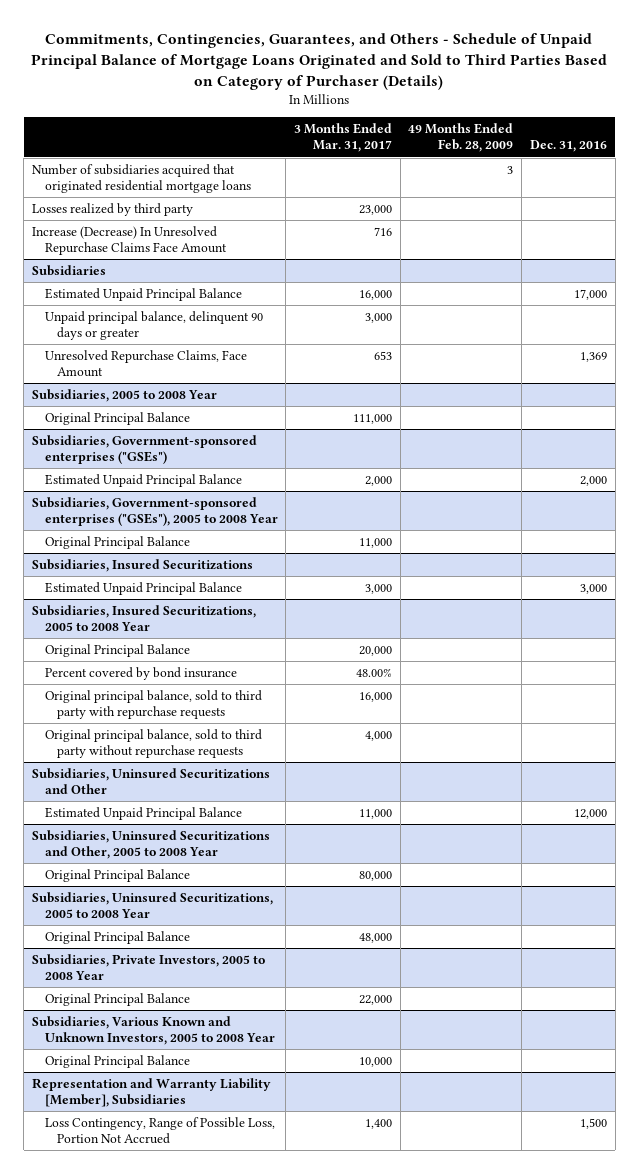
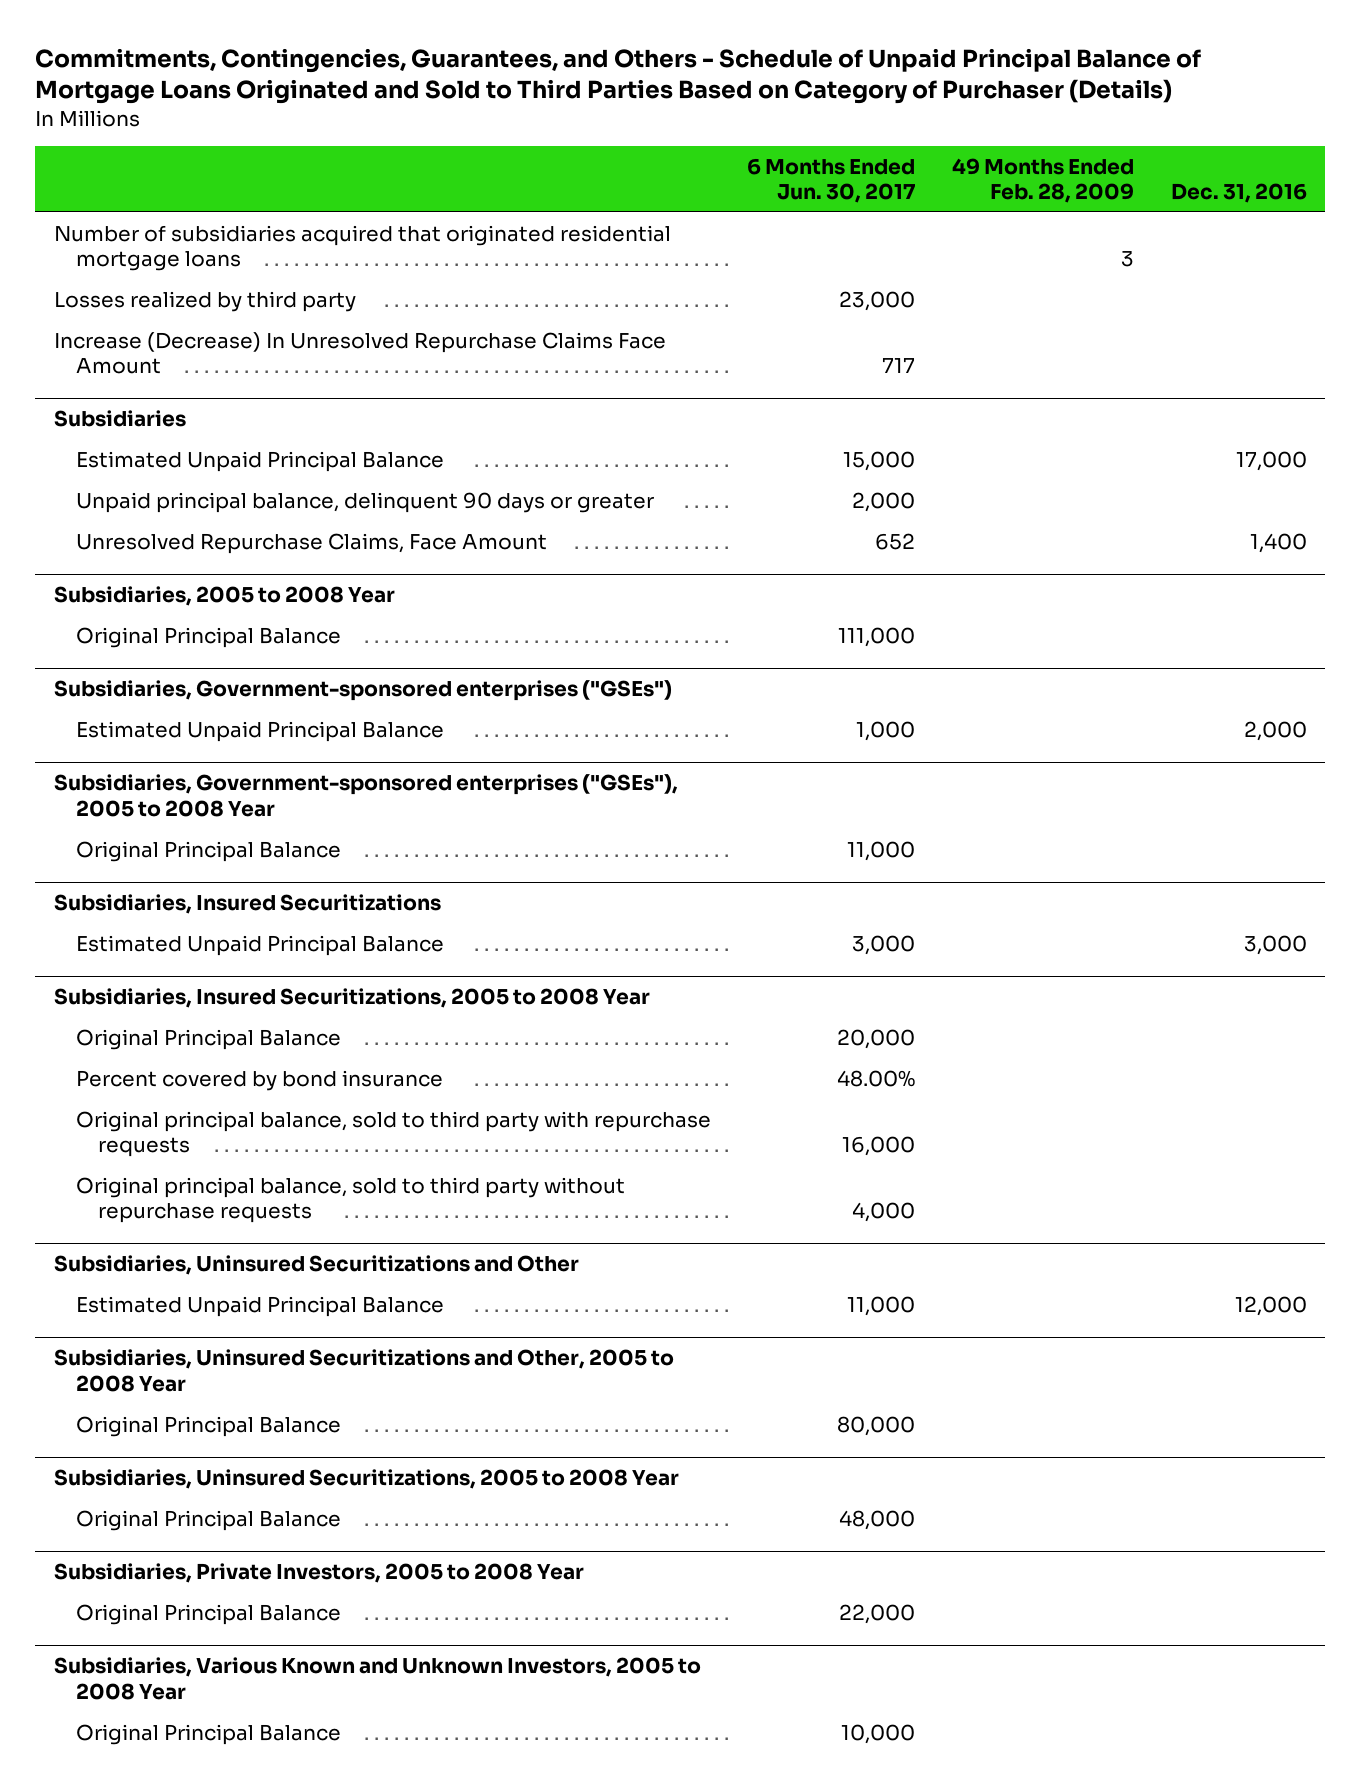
[293,122,392,153] 3 Months Ended Mar. 31, 2017 -> none
none -> [747,157,916,203] 6 Months Ended Jun. 30, 2017
[579,351,607,362] 1,369 -> [1250,532,1308,553] 1,400
[31,1077,271,1108] Representation and Warranty Liability [Member], Subsidiaries -> none
[44,1116,275,1145] Loss Contingency, Range of Possible Loss, Portion Not Accrued -> none

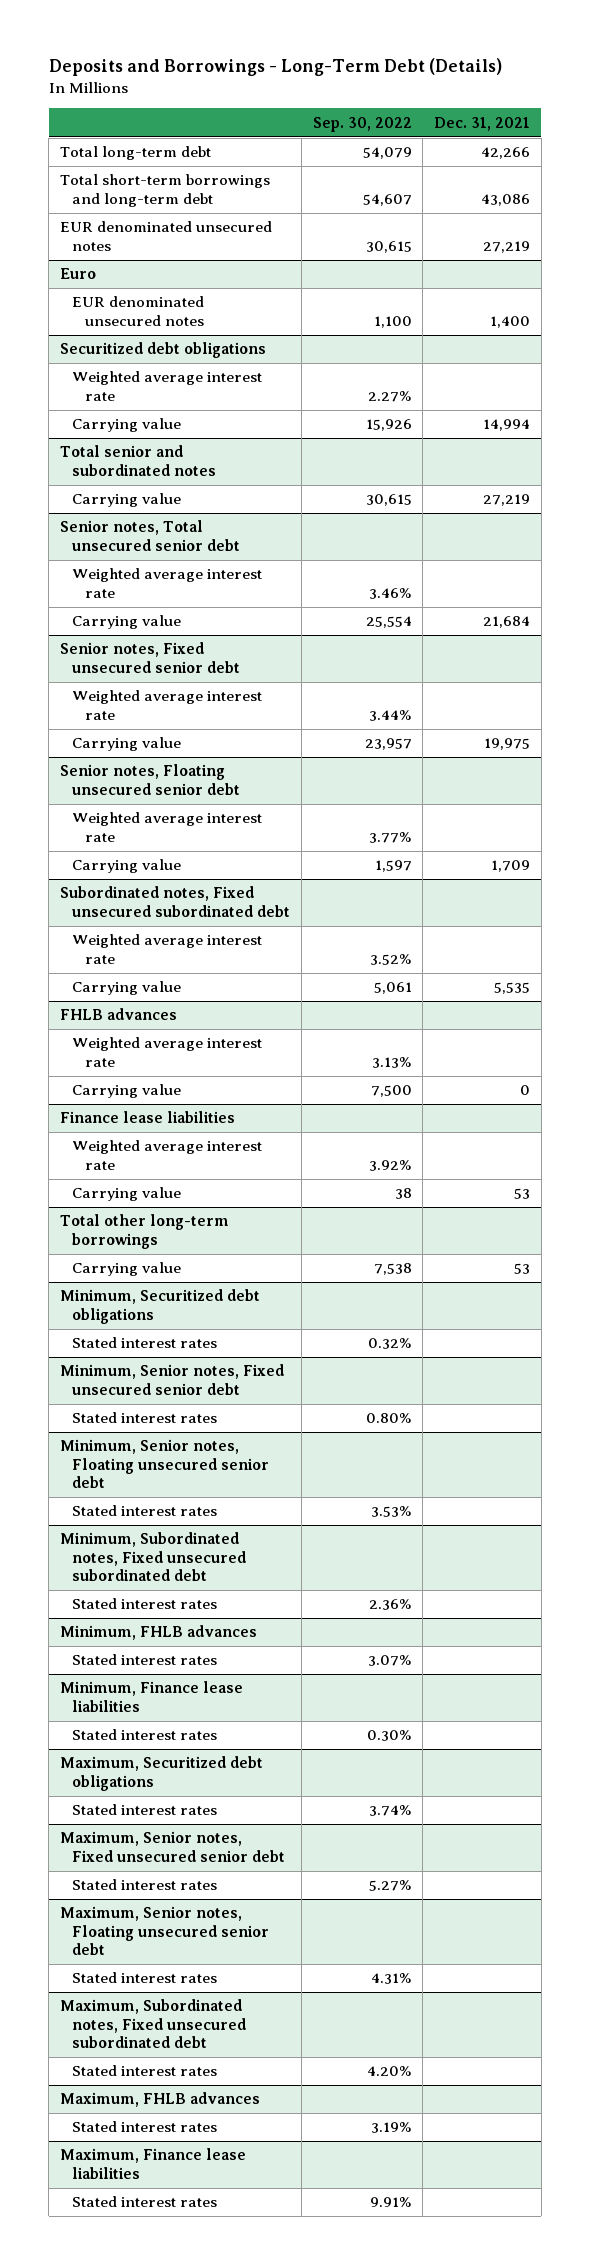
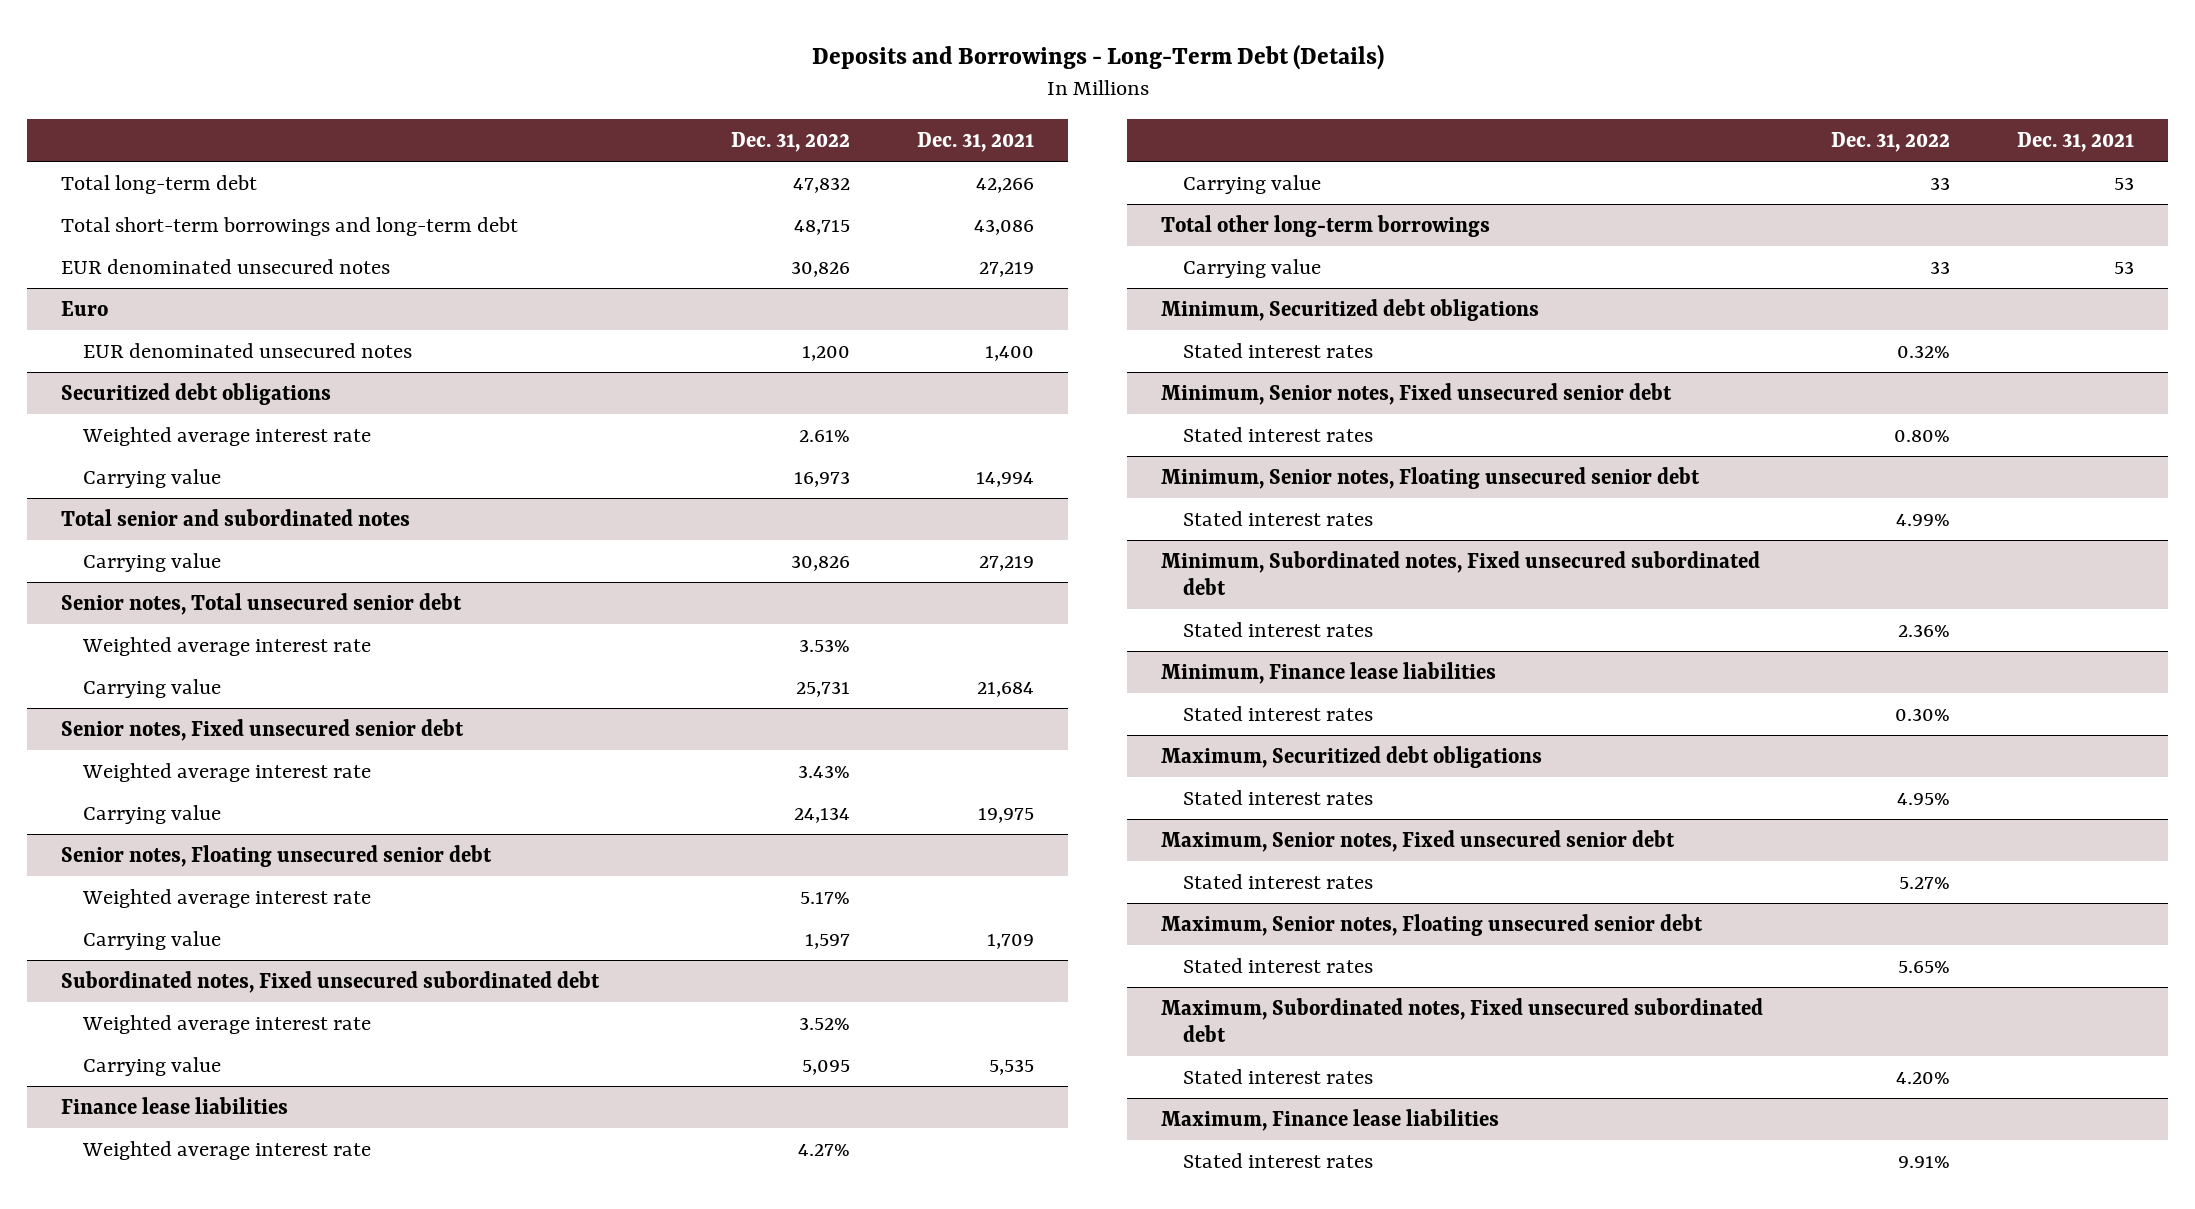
[312,116,412,132] Sep. 30, 2022 -> none
none -> [730,131,850,152] Dec. 31, 2022
[59,1008,177,1021] FHLB advances -> none
[72,1037,263,1067] Weighted average interest rate -> none
[72,1084,182,1099] Carrying value -> none
[59,1625,257,1641] Minimum, FHLB advances -> none
[72,1654,218,1666] Stated interest rates -> none
[59,2092,260,2108] Maximum, FHLB advances -> none
[72,2121,218,2133] Stated interest rates -> none

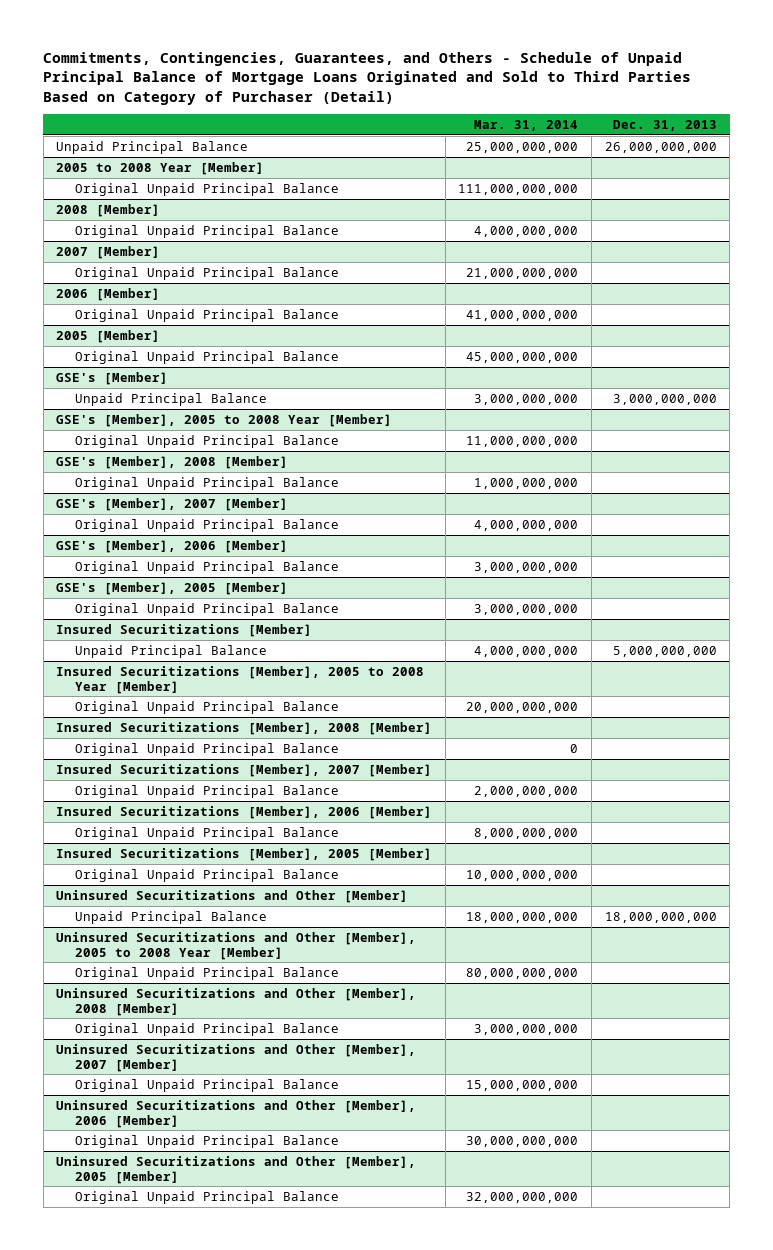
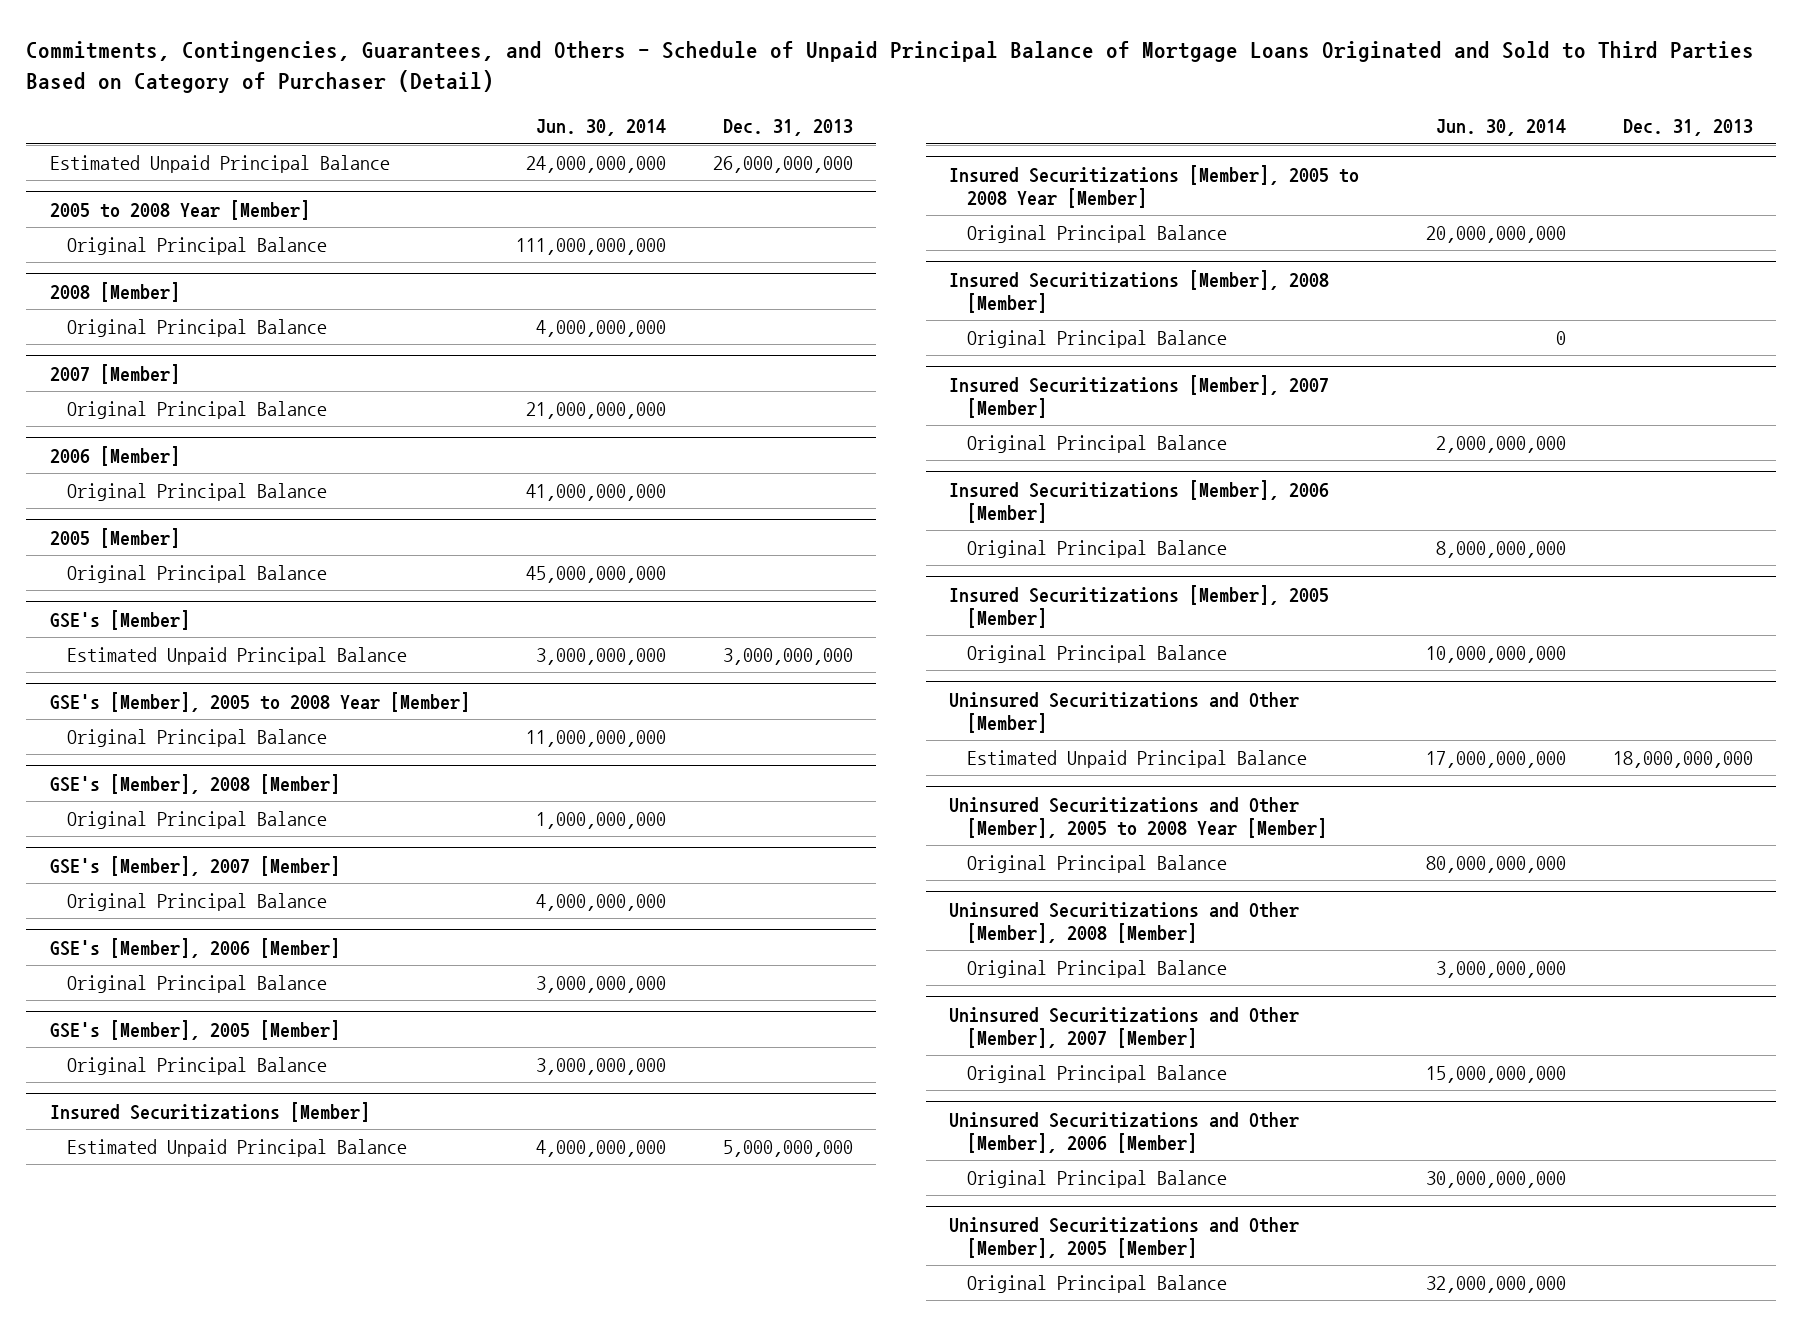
[474,119,579,131] Mar. 31, 2014 -> none
none -> [536,119,667,137] Jun. 30, 2014
[56,140,249,154] Unpaid Principal Balance -> [49,155,390,174] Estimated Unpaid Principal Balance
[74,182,339,196] Original Unpaid Principal Balance -> [67,237,328,256] Original Principal Balance
[74,224,339,238] Original Unpaid Principal Balance -> [67,319,328,338] Original Principal Balance
[74,266,339,280] Original Unpaid Principal Balance -> [67,401,328,420] Original Principal Balance
[74,308,339,322] Original Unpaid Principal Balance -> [67,483,328,502] Original Principal Balance
[74,350,339,364] Original Unpaid Principal Balance -> [67,565,328,584] Original Principal Balance
[74,392,267,406] Unpaid Principal Balance -> [67,647,408,666] Estimated Unpaid Principal Balance
[74,434,339,448] Original Unpaid Principal Balance -> [67,729,328,748] Original Principal Balance
[74,476,339,490] Original Unpaid Principal Balance -> [67,811,328,830] Original Principal Balance
[74,518,339,532] Original Unpaid Principal Balance -> [67,893,328,912] Original Principal Balance
[74,560,339,574] Original Unpaid Principal Balance -> [67,975,328,994] Original Principal Balance
[74,602,339,616] Original Unpaid Principal Balance -> [67,1057,328,1076] Original Principal Balance
[74,644,267,658] Unpaid Principal Balance -> [67,1139,408,1158] Estimated Unpaid Principal Balance
[74,700,339,714] Original Unpaid Principal Balance -> [966,225,1227,244] Original Principal Balance
[74,742,339,756] Original Unpaid Principal Balance -> [966,330,1227,349] Original Principal Balance
[74,784,339,798] Original Unpaid Principal Balance -> [966,435,1227,454] Original Principal Balance
[74,826,339,840] Original Unpaid Principal Balance -> [966,540,1227,559] Original Principal Balance
[74,868,339,882] Original Unpaid Principal Balance -> [966,645,1227,664] Original Principal Balance
[74,910,267,924] Unpaid Principal Balance -> [966,750,1307,769] Estimated Unpaid Principal Balance
[74,966,339,980] Original Unpaid Principal Balance -> [966,855,1227,874] Original Principal Balance
[74,1022,339,1036] Original Unpaid Principal Balance -> [966,960,1227,979] Original Principal Balance
[74,1078,339,1092] Original Unpaid Principal Balance -> [966,1065,1227,1084] Original Principal Balance
[74,1134,339,1148] Original Unpaid Principal Balance -> [966,1170,1227,1189] Original Principal Balance
[74,1190,339,1204] Original Unpaid Principal Balance -> [966,1275,1227,1294] Original Principal Balance

